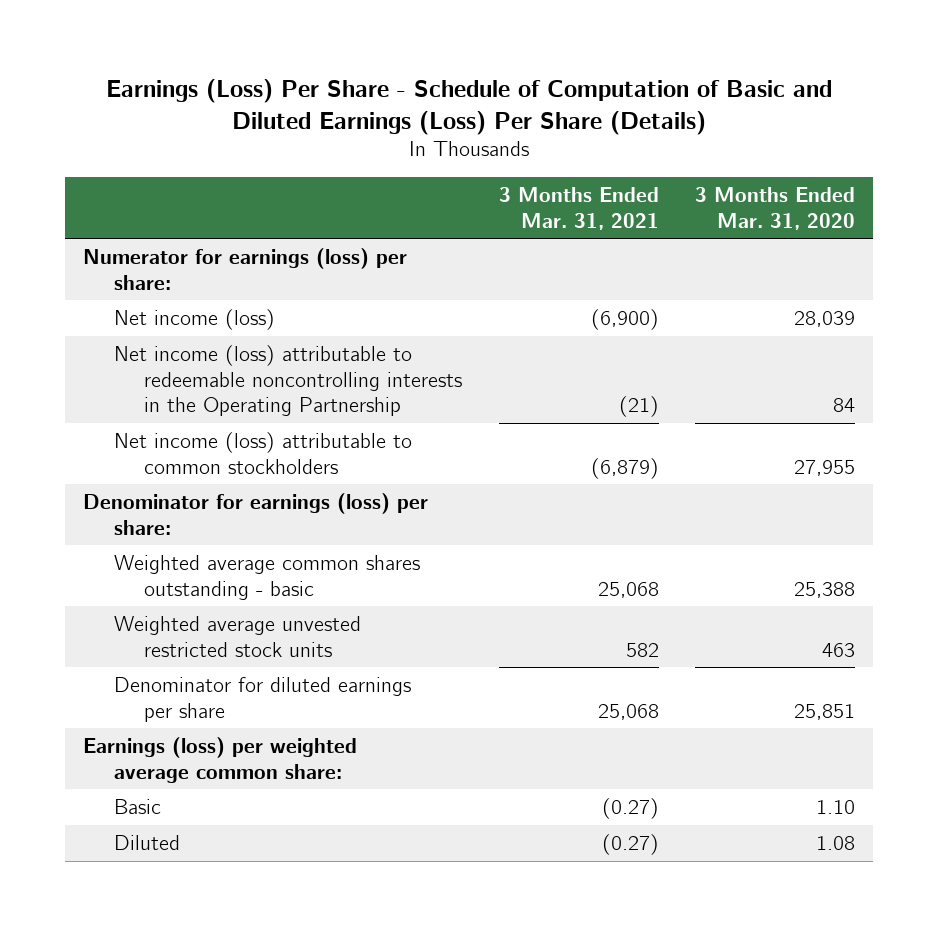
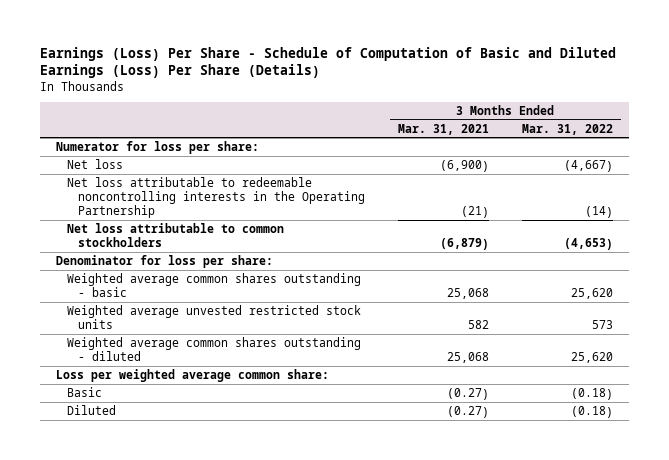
[694,187,855,230] 3 Months Ended Mar. 31, 2020 -> none
none -> [521,123,613,135] Mar. 31, 2022
[82,248,407,290] Numerator for earnings (loss) per share: -> [56,140,260,154] Numerator for loss per share:
[113,309,275,331] Net income (loss) -> [67,158,124,169] Net loss
[113,345,463,416] Net income (loss) attributable to redeemable noncontrolling interests in the Operating Partnership -> [67,176,365,219] Net loss attributable to redeemable noncontrolling interests in the Operating Partnership
[113,432,412,474] Net income (loss) attributable to common stockholders -> [67,222,285,247] Net loss attributable to common stockholders
[82,493,428,535] Denominator for earnings (loss) per share: -> [56,254,274,268] Denominator for loss per share:
[113,677,411,722] Denominator for diluted earnings per share -> [67,336,362,361] Weighted average common shares outstanding - diluted
[82,737,357,783] Earnings (loss) per weighted average common share: -> [56,368,330,382] Loss per weighted average common share:

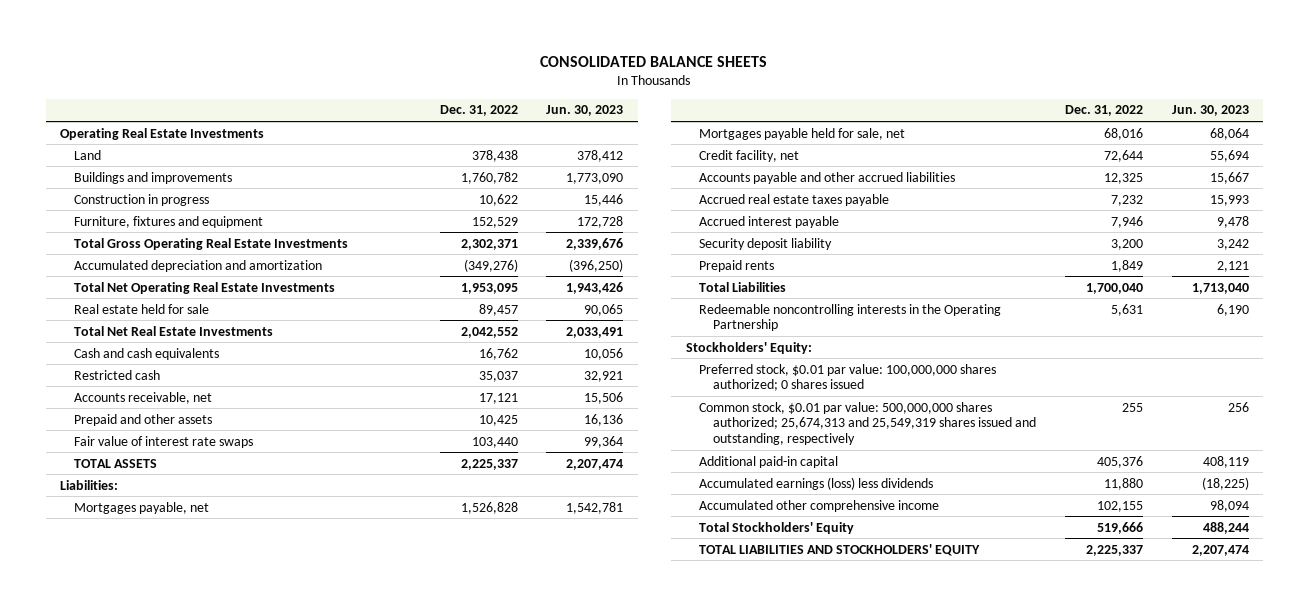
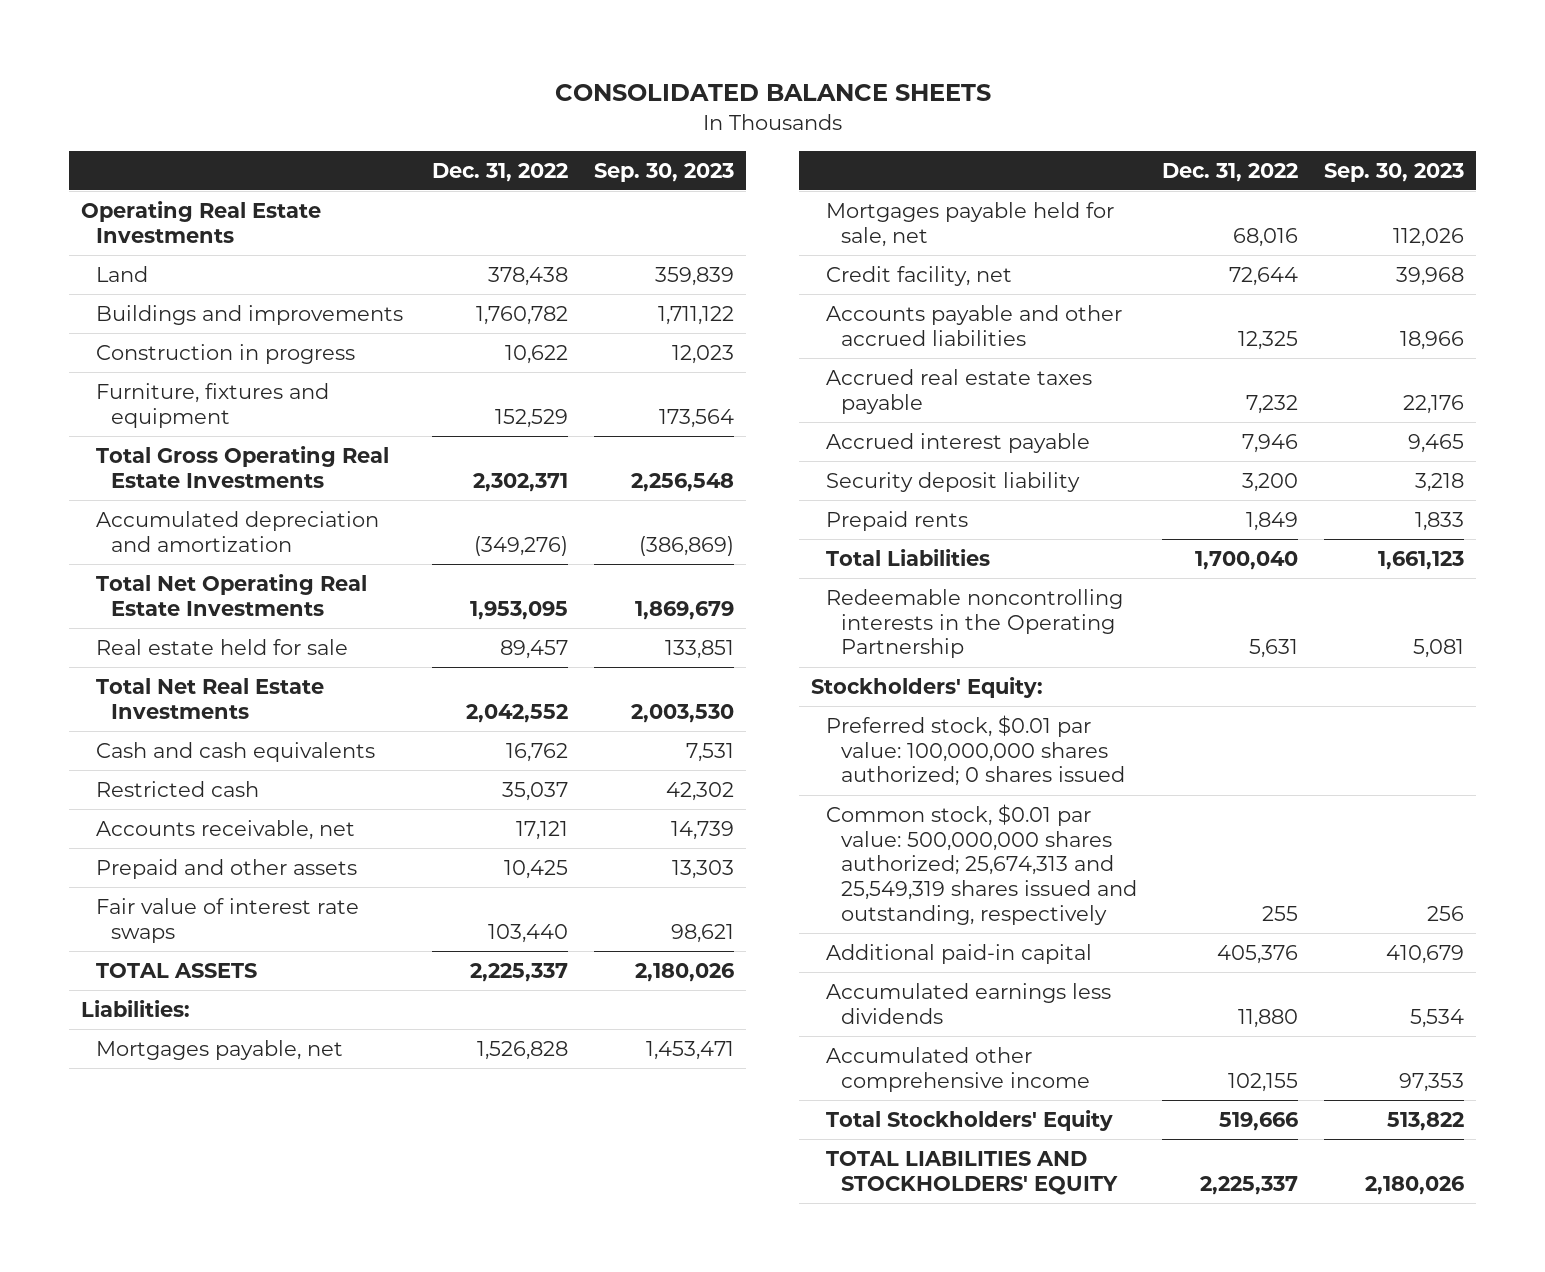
[546,105,624,117] Jun. 30, 2023 -> none
none -> [593,162,734,182] Sep. 30, 2023
[699,476,934,490] Accumulated earnings (loss) less dividends -> [826,982,1112,1024] Accumulated earnings less dividends

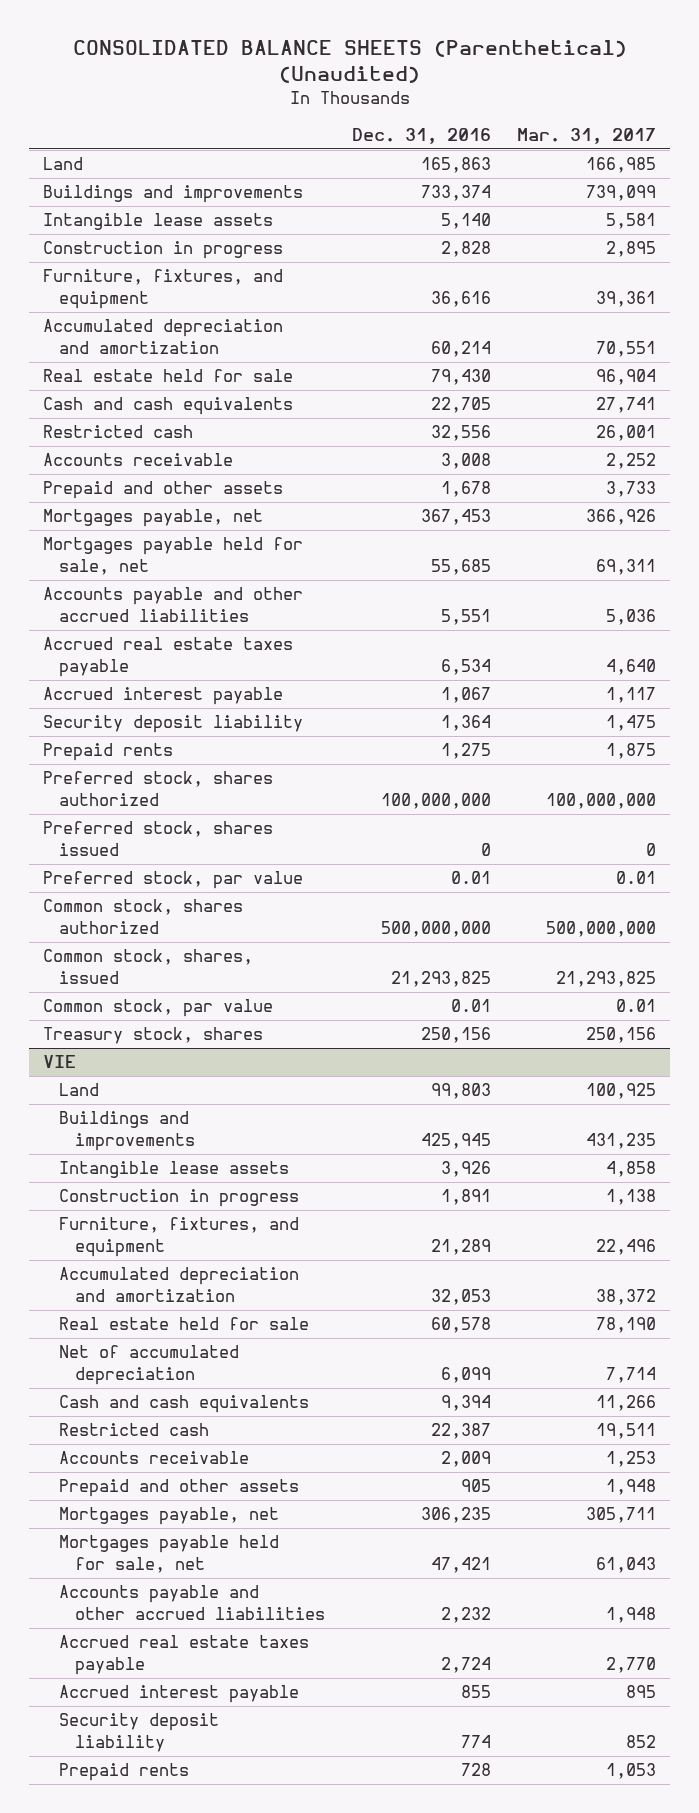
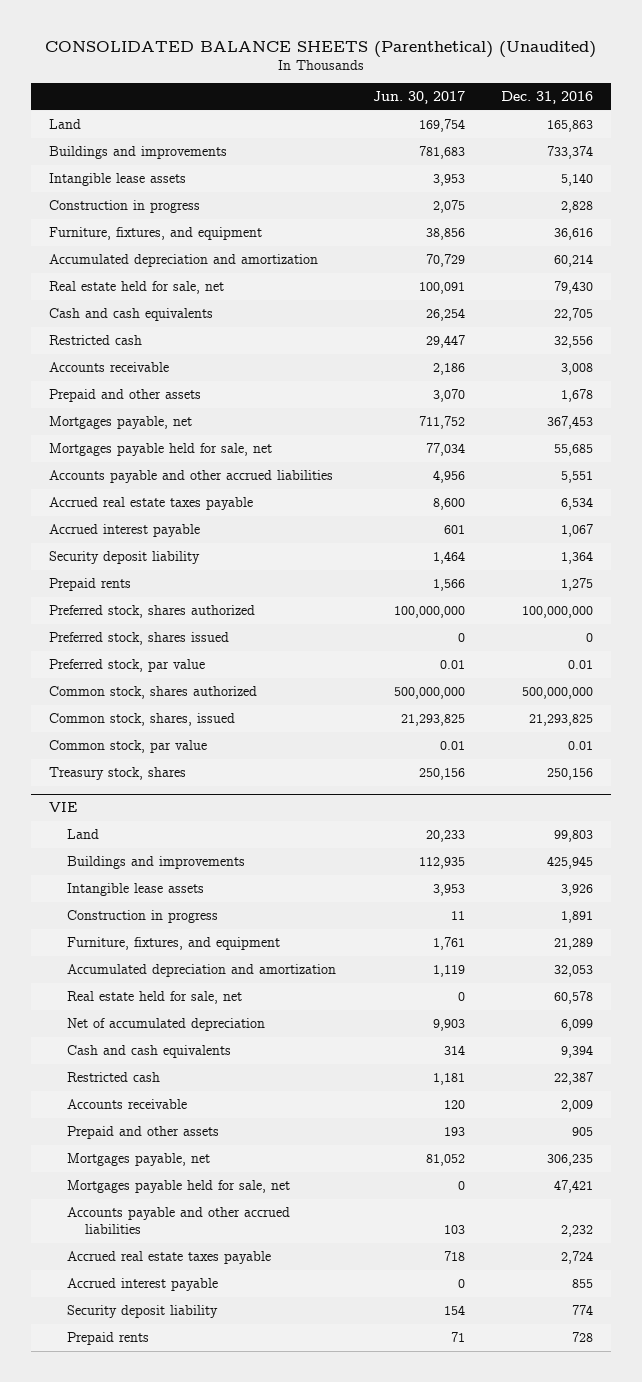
[517,127,657,144] Mar. 31, 2017 -> none
none -> [372,90,465,104] Jun. 30, 2017
[42,369,293,383] Real estate held for sale -> [49,280,225,294] Real estate held for sale, net
[58,1317,309,1331] Real estate held for sale -> [67,990,243,1004] Real estate held for sale, net

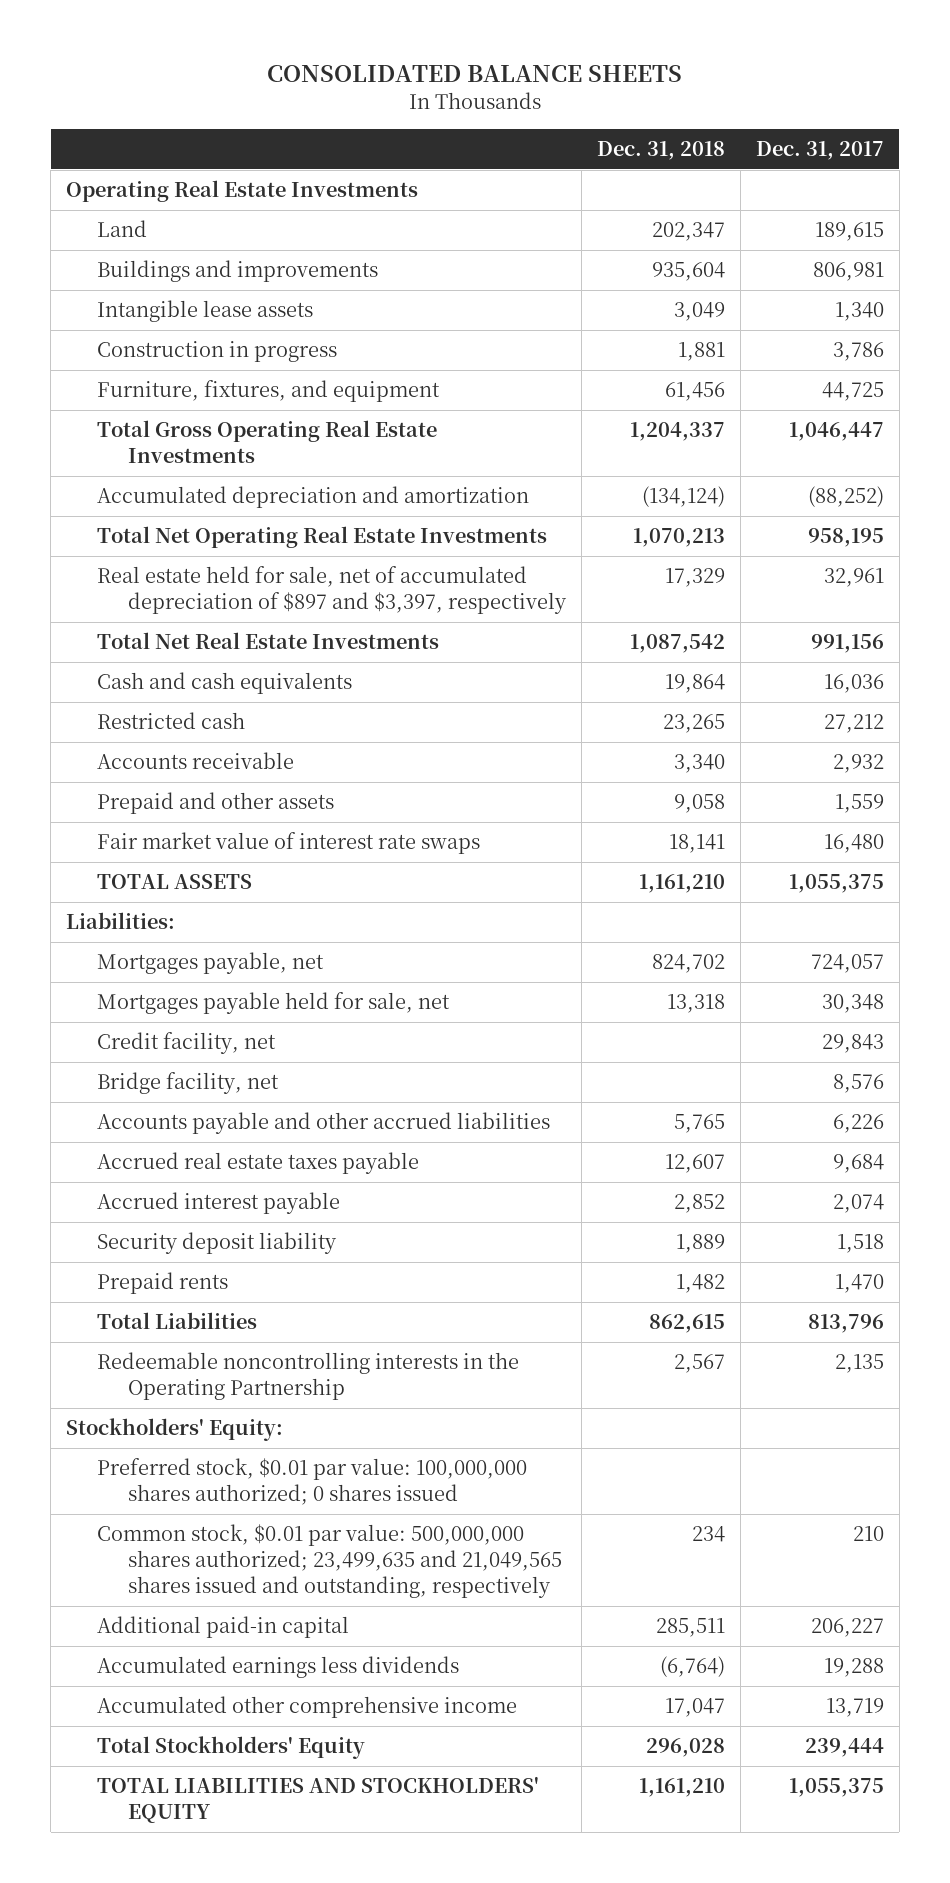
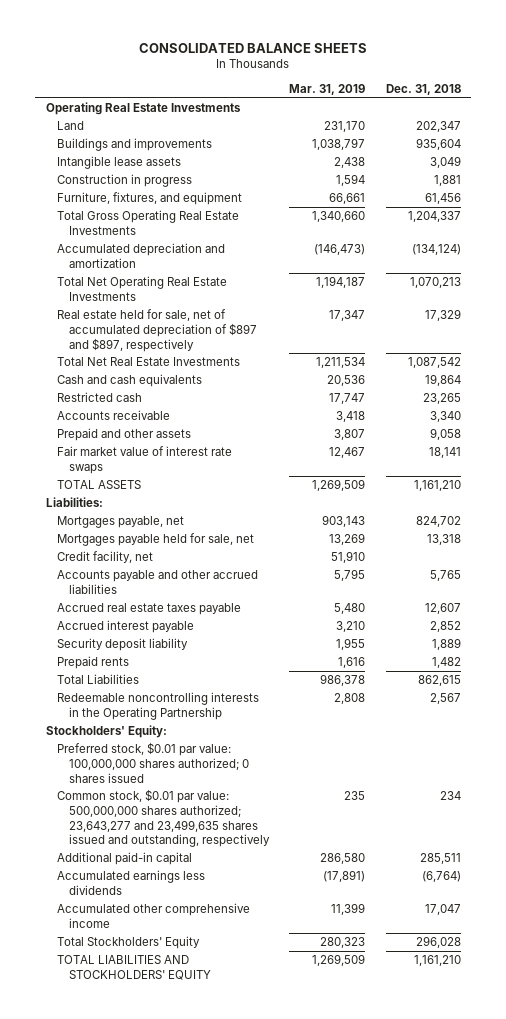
[755,141,884,161] Dec. 31, 2017 -> none
none -> [289,83,366,95] Mar. 31, 2019
[97,566,568,615] Real estate held for sale, net of accumulated depreciation of $897 and $3,397, respectively -> [57,309,257,352] Real estate held for sale, net of accumulated depreciation of $897 and $897, respectively
[97,1072,280,1095] Bridge facility, net -> none
[97,1524,563,1598] Common stock, $0.01 par value: 500,000,000 shares authorized; 23,499,635 and 21,049,565 shares issued and outstanding, respectively -> [57,789,270,848] Common stock, $0.01 par value: 500,000,000 shares authorized; 23,643,277 and 23,499,635 shares issued and outstanding, respectively

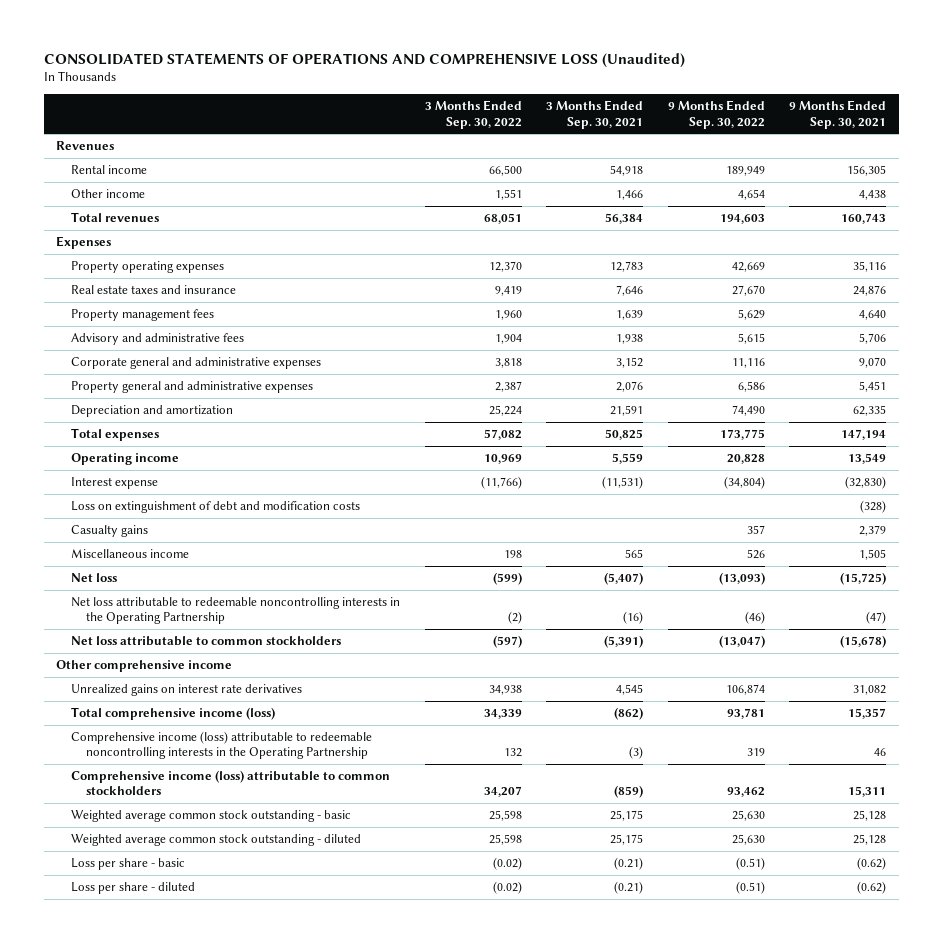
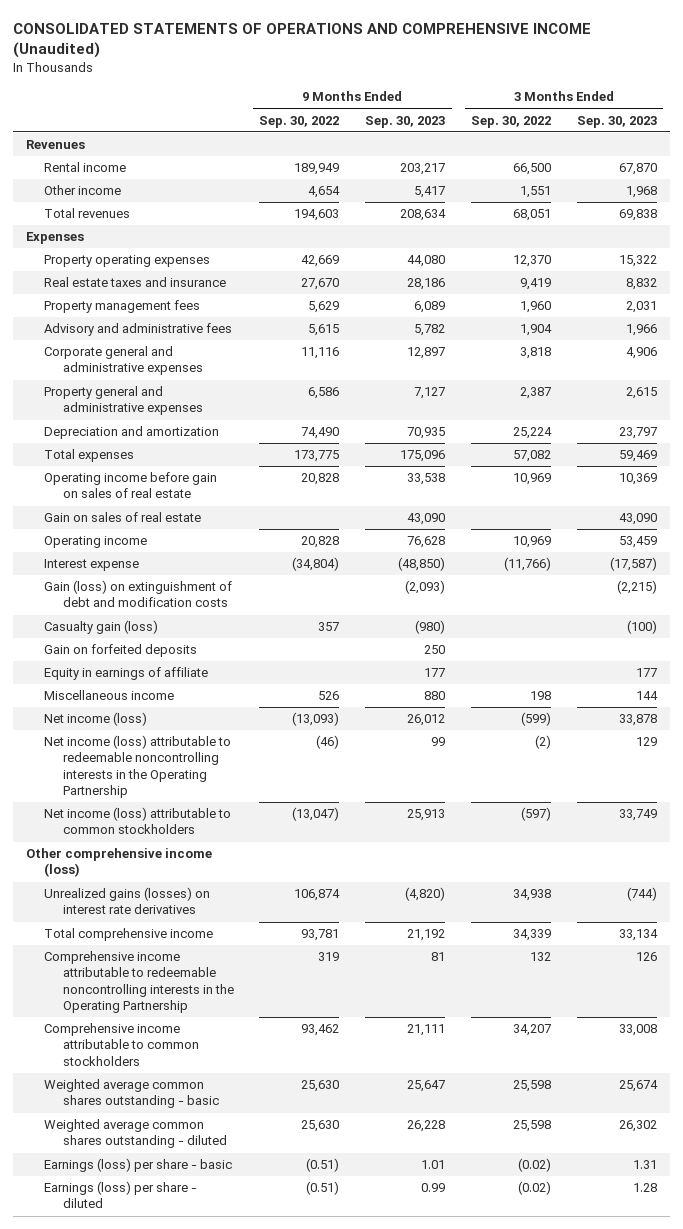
[43,52,685,68] CONSOLIDATED STATEMENTS OF OPERATIONS AND COMPREHENSIVE LOSS (Unaudited) -> [13,22,592,59] CONSOLIDATED STATEMENTS OF OPERATIONS AND COMPREHENSIVE INCOME (Unaudited)
[546,100,644,129] 3 Months Ended Sep. 30, 2021 -> none
[789,100,887,129] 9 Months Ended Sep. 30, 2021 -> none
none -> [365,115,446,128] Sep. 30, 2023
none -> [576,115,657,128] Sep. 30, 2023
none -> [44,472,218,499] Operating income before gain on sales of real estate
none -> [44,512,202,523] Gain on sales of real estate
[71,500,361,513] Loss on extinguishment of debt and modification costs -> [44,580,233,608] Gain (loss) on extinguishment of debt and modification costs
[71,524,149,537] Casualty gains -> [44,620,159,635] Casualty gain (loss)
none -> [44,644,198,658] Gain on forfeited deposits
none -> [44,667,209,681] Equity in earnings of affiliate
[71,572,118,582] Net loss -> [44,712,148,727] Net income (loss)
[71,596,401,625] Net loss attributable to redeemable noncontrolling interests in the Operating Partnership -> [44,735,232,798] Net income (loss) attributable to redeemable noncontrolling interests in the Operating Partnership
[71,635,342,646] Net loss attributable to common stockholders -> [44,807,232,835] Net income (loss) attributable to common stockholders
[56,659,233,672] Other comprehensive income -> [26,848,213,878] Other comprehensive income (loss)
[71,683,303,696] Unrealized gains on interest rate derivatives -> [44,887,211,915] Unrealized gains (losses) on interest rate derivatives
[71,706,276,720] Total comprehensive income (loss) -> [44,928,214,942] Total comprehensive income
[71,730,373,760] Comprehensive income (loss) attributable to redeemable noncontrolling interests in the Operating Partnership -> [44,951,234,1013] Comprehensive income attributable to redeemable noncontrolling interests in the Operating Partnership
[71,769,391,796] Comprehensive income (loss) attributable to common stockholders -> [44,1023,199,1066] Comprehensive income attributable to common stockholders
[71,809,352,822] Weighted average common stock outstanding - basic -> [44,1079,219,1109] Weighted average common shares outstanding - basic
[71,833,362,846] Weighted average common stock outstanding - diluted -> [44,1119,227,1149] Weighted average common shares outstanding - diluted
[71,857,186,870] Loss per share - basic -> [44,1158,233,1173] Earnings (loss) per share - basic
[71,881,196,894] Loss per share - diluted -> [44,1181,198,1209] Earnings (loss) per share - diluted

